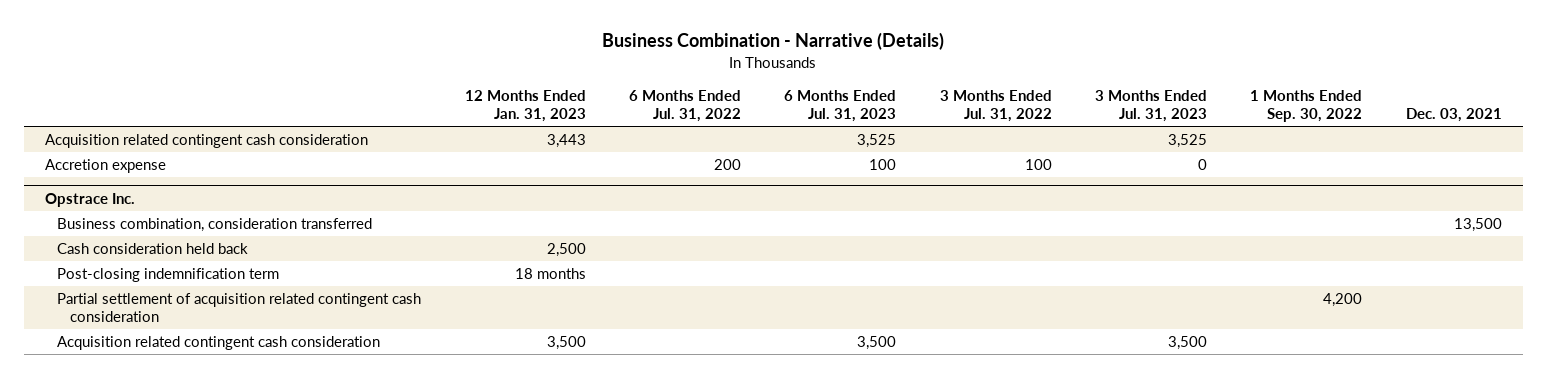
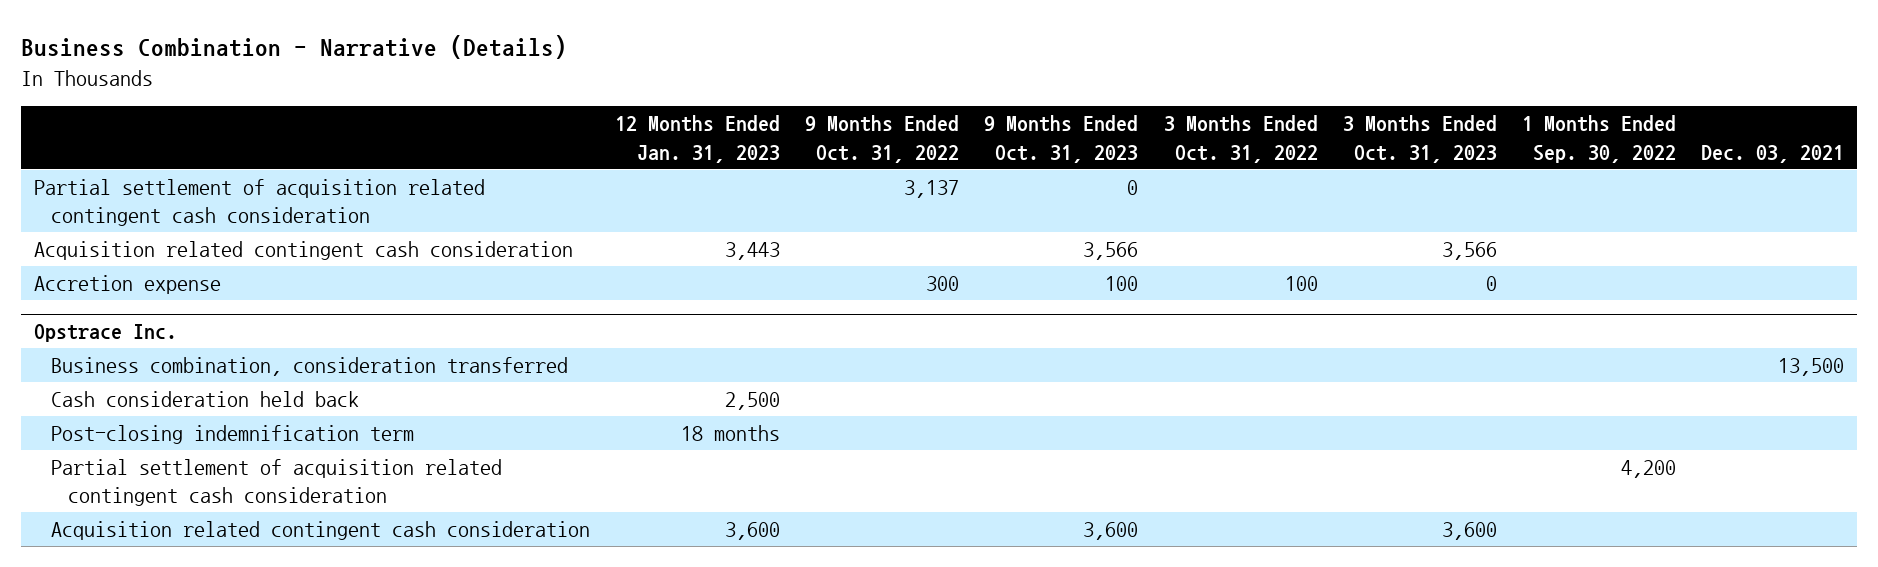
[629,90,742,122] 6 Months Ended Jul. 31, 2022 -> none
[784,90,897,122] 6 Months Ended Jul. 31, 2023 -> none
[939,90,1052,122] 3 Months Ended Jul. 31, 2022 -> none
[1094,90,1207,122] 3 Months Ended Jul. 31, 2023 -> none
none -> [805,115,960,163] 9 Months Ended Oct. 31, 2022
none -> [984,115,1139,163] 9 Months Ended Oct. 31, 2023
none -> [1163,115,1318,163] 3 Months Ended Oct. 31, 2022
none -> [1342,115,1497,163] 3 Months Ended Oct. 31, 2023
none -> [33,179,485,227] Partial settlement of acquisition related contingent cash consideration
[546,336,586,351] 3,500 -> [724,522,780,541] 3,600

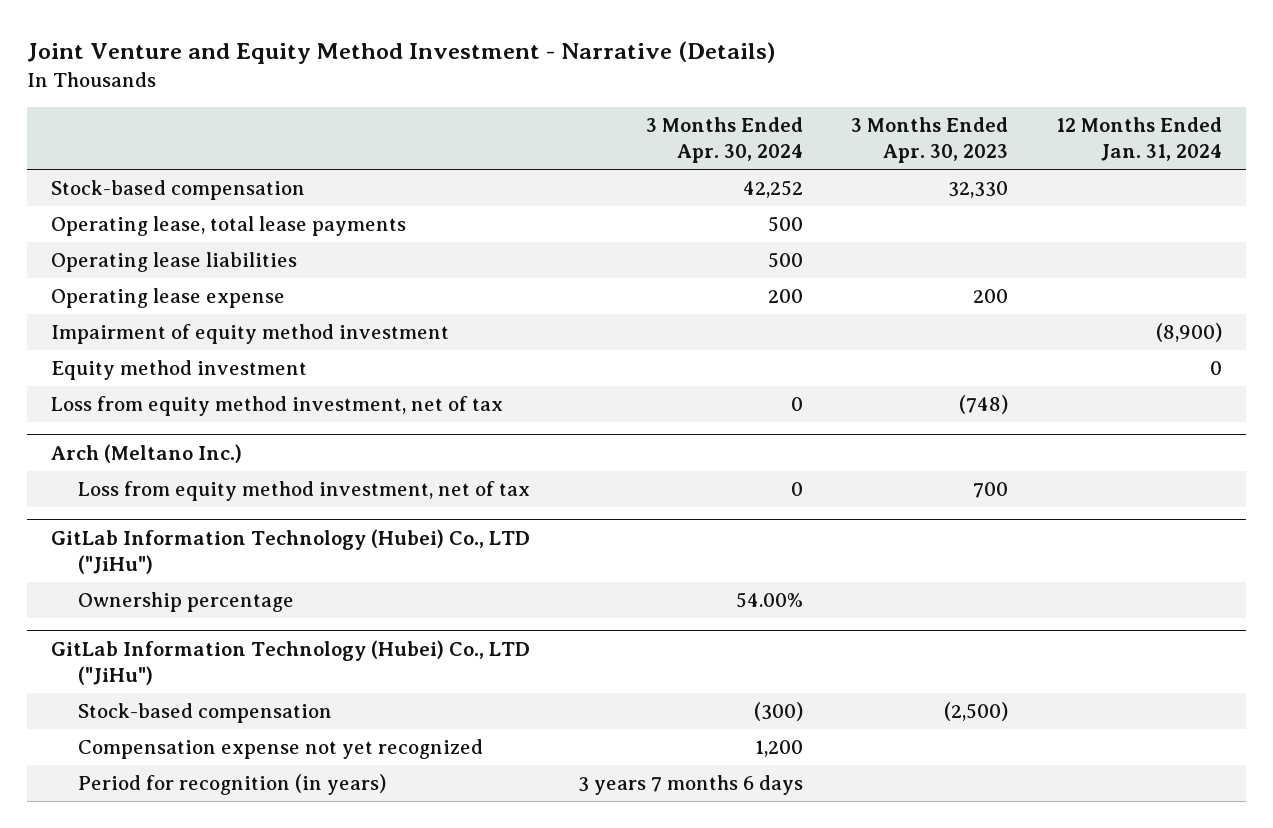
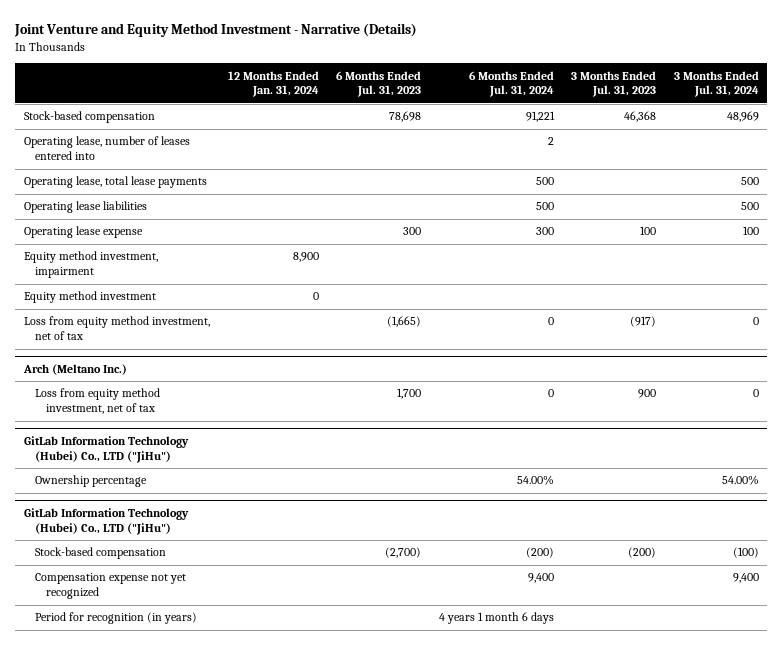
[646,117,804,163] 3 Months Ended Apr. 30, 2024 -> none
[850,117,1008,163] 3 Months Ended Apr. 30, 2023 -> none
none -> [336,70,422,98] 6 Months Ended Jul. 31, 2023
none -> [468,70,554,98] 6 Months Ended Jul. 31, 2024
none -> [571,70,657,98] 3 Months Ended Jul. 31, 2023
none -> [673,70,759,98] 3 Months Ended Jul. 31, 2024
none -> [24,136,191,161] Operating lease, number of leases entered into
[51,324,450,345] Impairment of equity method investment -> [24,251,159,279] Equity method investment, impairment
[1155,323,1222,343] (8,900) -> [292,252,319,263] 8,900

